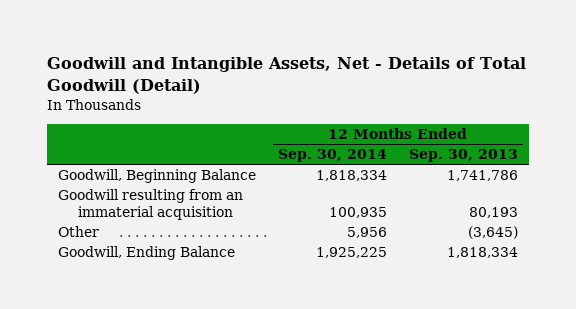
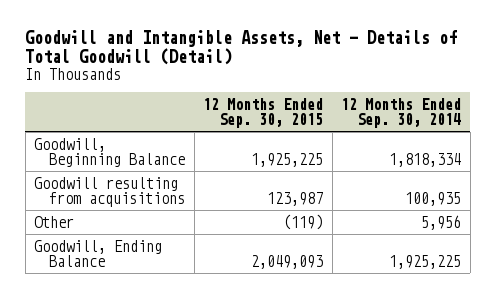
[409,149,519,163] Sep. 30, 2013 -> none
none -> [203,97,324,129] 12 Months Ended Sep. 30, 2015
[58,189,244,220] Goodwill resulting from an immaterial acquisition -> [34,176,186,207] Goodwill resulting from acquisitions

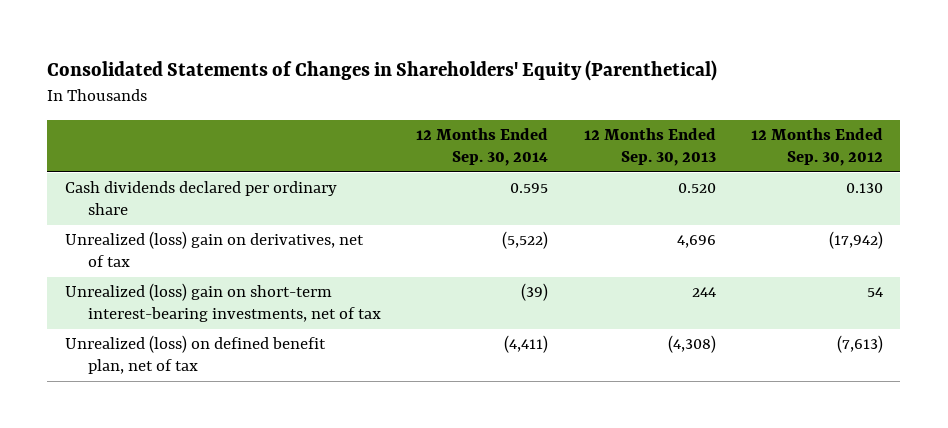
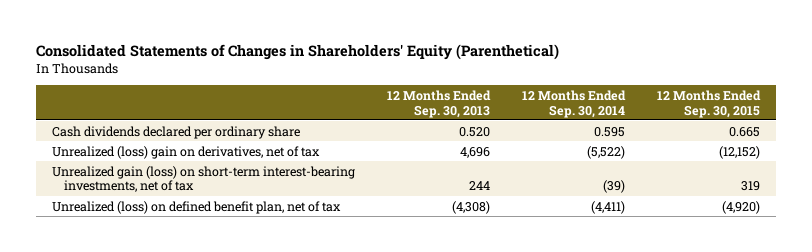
[750,128,883,166] 12 Months Ended Sep. 30, 2012 -> none
none -> [656,89,761,118] 12 Months Ended Sep. 30, 2015
[64,283,382,322] Unrealized (loss) gain on short-term interest-bearing investments, net of tax -> [52,165,356,193] Unrealized gain (loss) on short-term interest-bearing investments, net of tax

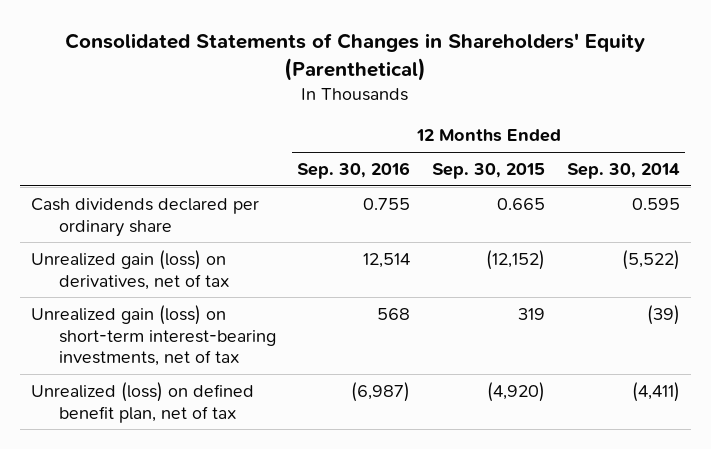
[387,89,492,118] 12 Months Ended Sep. 30, 2013 -> none
none -> [297,162,411,180] Sep. 30, 2016
[52,145,321,159] Unrealized (loss) gain on derivatives, net of tax -> [30,250,229,290] Unrealized gain (loss) on derivatives, net of tax

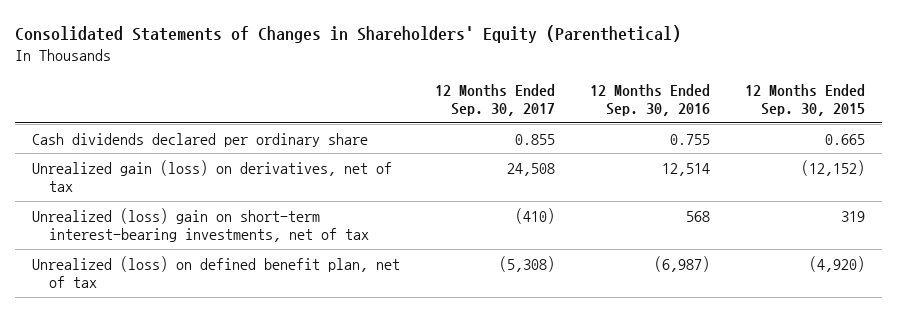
[566,163,680,180] Sep. 30, 2014 -> none
none -> [435,83,556,117] 12 Months Ended Sep. 30, 2017
[30,305,276,367] Unrealized gain (loss) on short-term interest-bearing investments, net of tax -> [32,207,370,243] Unrealized (loss) gain on short-term interest-bearing investments, net of tax

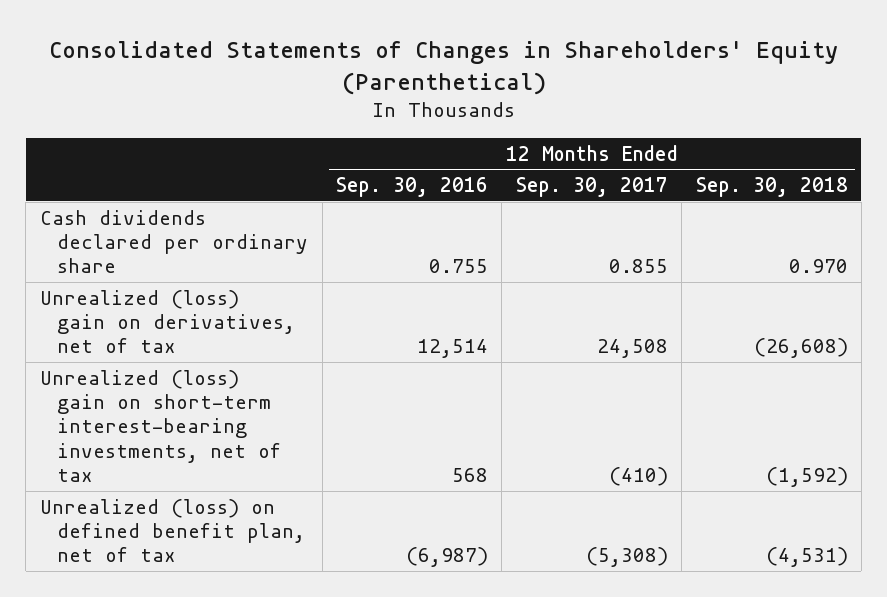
[744,83,865,117] 12 Months Ended Sep. 30, 2015 -> none
none -> [695,177,848,198] Sep. 30, 2018
[32,159,393,193] Unrealized gain (loss) on derivatives, net of tax -> [39,289,296,354] Unrealized (loss) gain on derivatives, net of tax

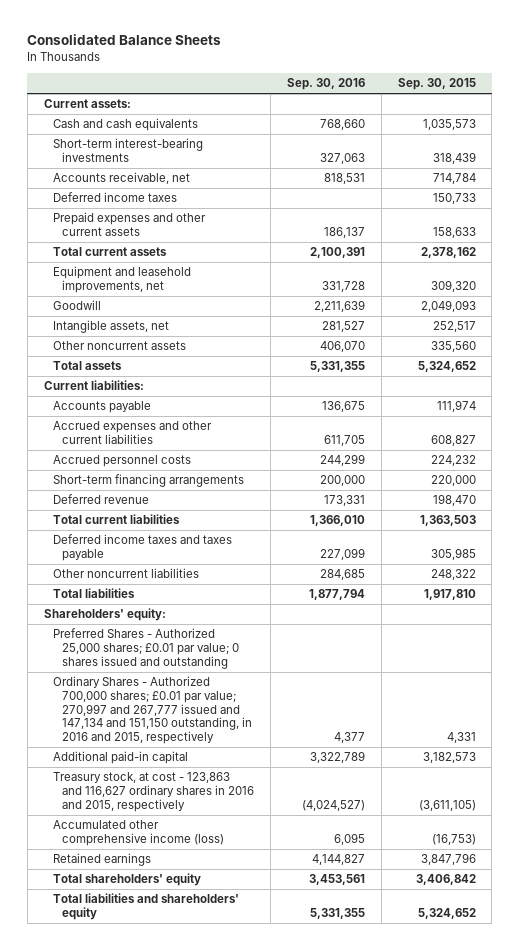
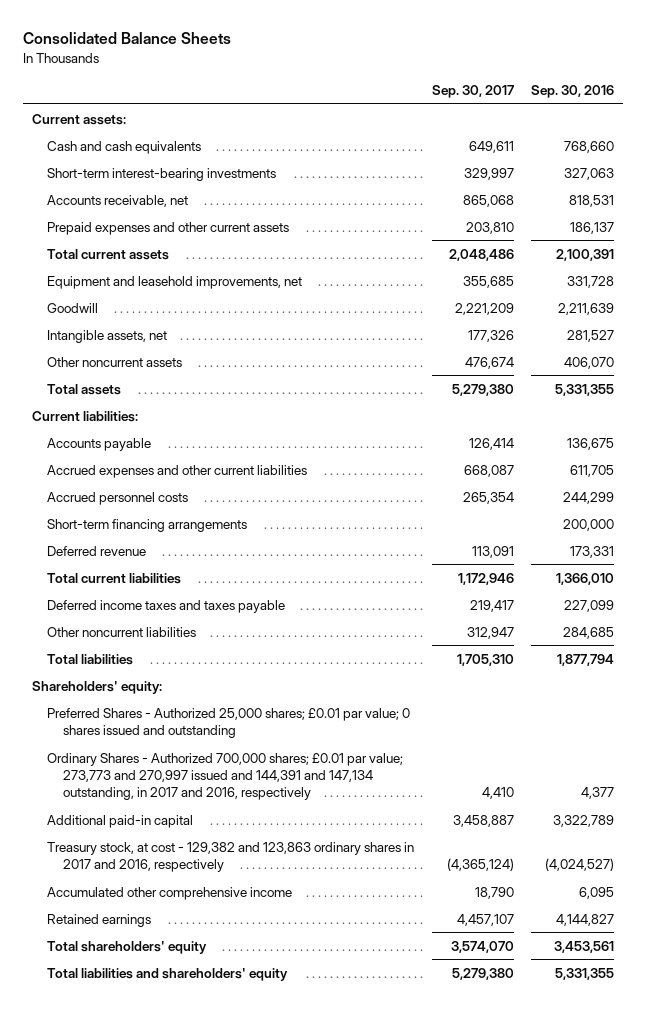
[397,78,476,91] Sep. 30, 2015 -> none
none -> [431,85,514,99] Sep. 30, 2017
[52,192,177,203] Deferred income taxes -> none
[52,676,253,745] Ordinary Shares - Authorized 700,000 shares; £0.01 par value; 270,997 and 267,777 issued and 147,134 and 151,150 outstanding, in 2016 and 2015, respectively -> [47,752,404,801] Ordinary Shares - Authorized 700,000 shares; £0.01 par value; 273,773 and 270,997 issued and 144,391 and 147,134 outstanding, in 2017 and 2016, respectively
[52,772,255,812] Treasury stock, at cost - 123,863 and 116,627 ordinary shares in 2016 and 2015, respectively -> [47,841,415,872] Treasury stock, at cost - 129,382 and 123,863 ordinary shares in 2017 and 2016, respectively
[52,820,225,847] Accumulated other comprehensive income (loss) -> [47,886,293,900] Accumulated other comprehensive income

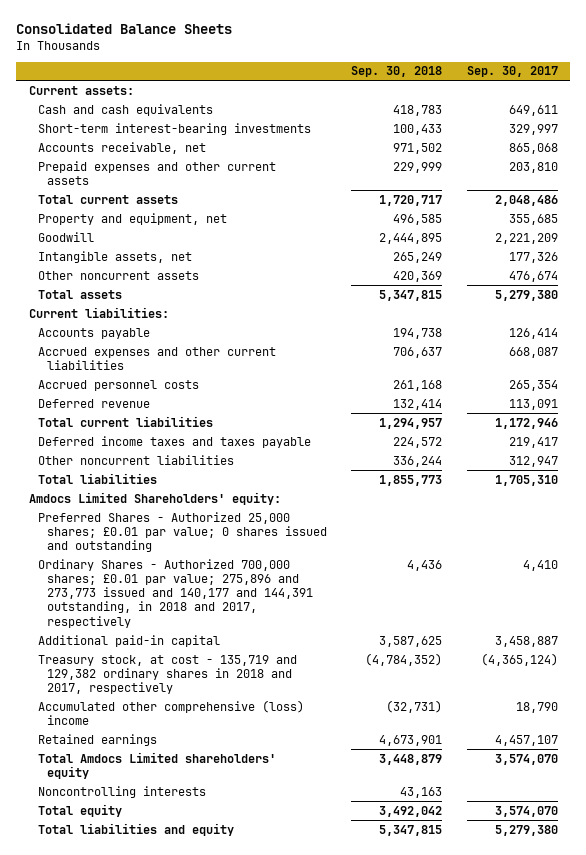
[530,85,614,99] Sep. 30, 2016 -> none
none -> [351,66,443,78] Sep. 30, 2018
[47,275,303,289] Equipment and leasehold improvements, net -> [37,212,227,225] Property and equipment, net
[47,518,248,532] Short-term financing arrangements -> none
[31,680,162,694] Shareholders' equity: -> [28,491,281,505] Amdocs Limited Shareholders' equity:
[47,752,404,801] Ordinary Shares - Authorized 700,000 shares; £0.01 par value; 273,773 and 270,997 issued and 144,391 and 147,134 outstanding, in 2017 and 2016, respectively -> [37,558,313,628] Ordinary Shares - Authorized 700,000 shares; £0.01 par value; 275,896 and 273,773 issued and 140,177 and 144,391 outstanding, in 2018 and 2017, respectively
[47,841,415,872] Treasury stock, at cost - 129,382 and 123,863 ordinary shares in 2017 and 2016, respectively -> [37,654,297,695] Treasury stock, at cost - 135,719 and 129,382 ordinary shares in 2018 and 2017, respectively
[47,886,293,900] Accumulated other comprehensive income -> [37,699,304,725] Accumulated other comprehensive (loss) income
[47,940,208,954] Total shareholders' equity -> [37,751,276,779] Total Amdocs Limited shareholders' equity
none -> [37,785,206,798] Noncontrolling interests
none -> [37,803,122,817] Total equity
[47,967,289,981] Total liabilities and shareholders' equity -> [37,822,234,836] Total liabilities and equity

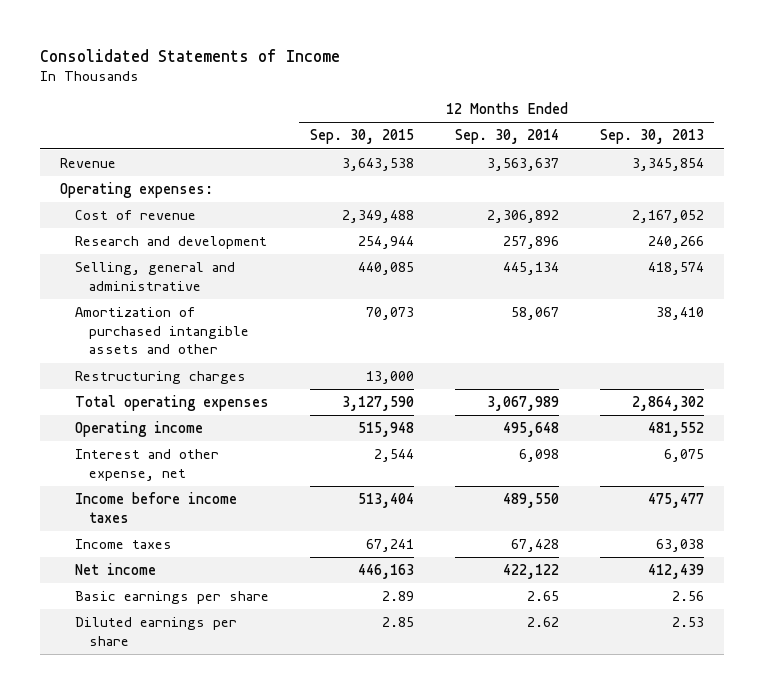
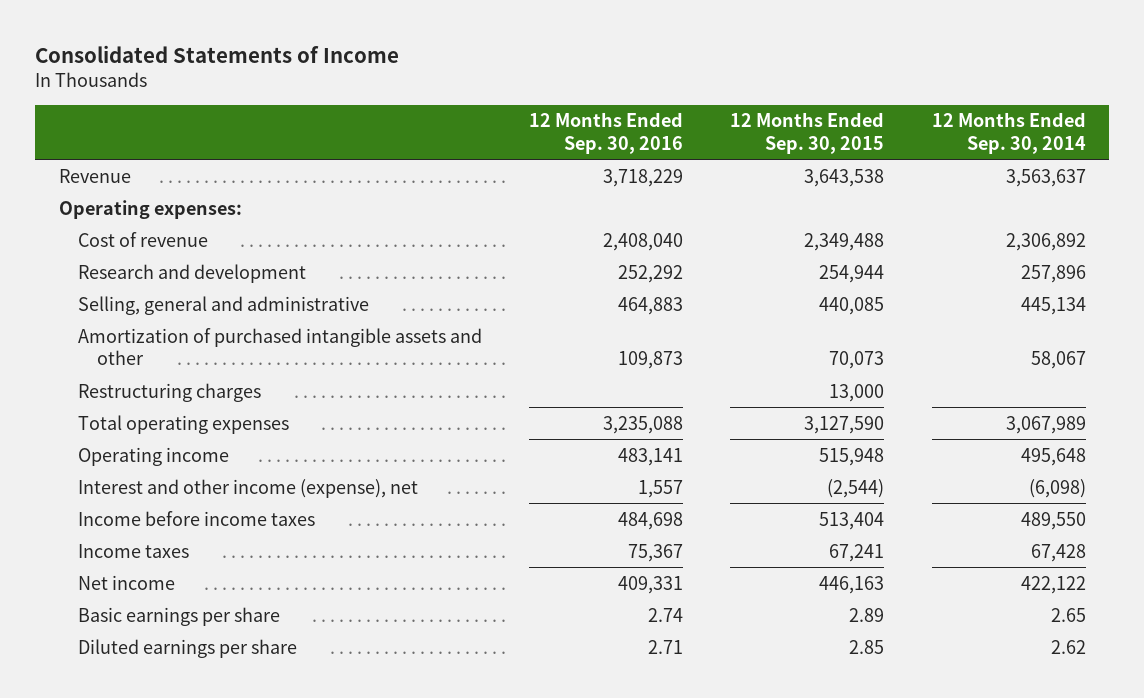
[599,129,704,145] Sep. 30, 2013 -> none
none -> [529,112,684,154] 12 Months Ended Sep. 30, 2016
[74,449,219,481] Interest and other expense, net -> [77,478,418,498] Interest and other income (expense), net
[373,449,414,463] 2,544 -> [827,478,885,498] (2,544)
[518,449,559,463] 6,098 -> [1028,478,1086,498] (6,098)

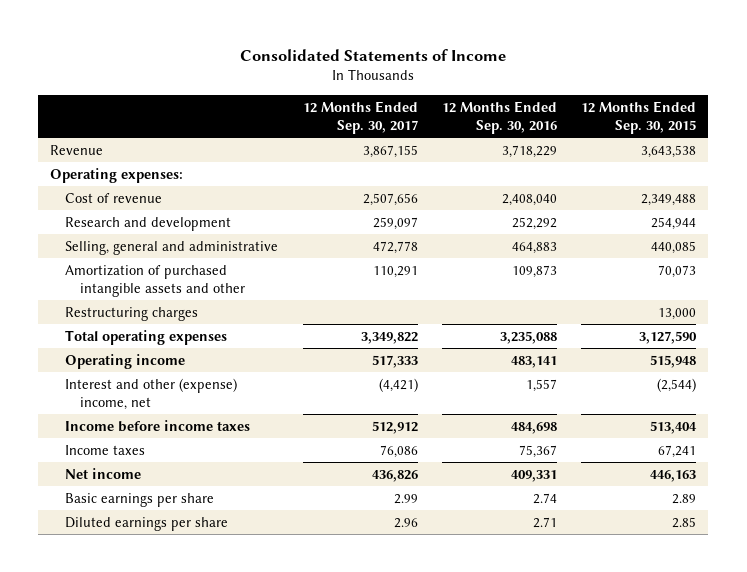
[931,112,1086,154] 12 Months Ended Sep. 30, 2014 -> none
none -> [302,100,418,134] 12 Months Ended Sep. 30, 2017
[77,478,418,498] Interest and other income (expense), net -> [65,377,238,411] Interest and other (expense) income, net

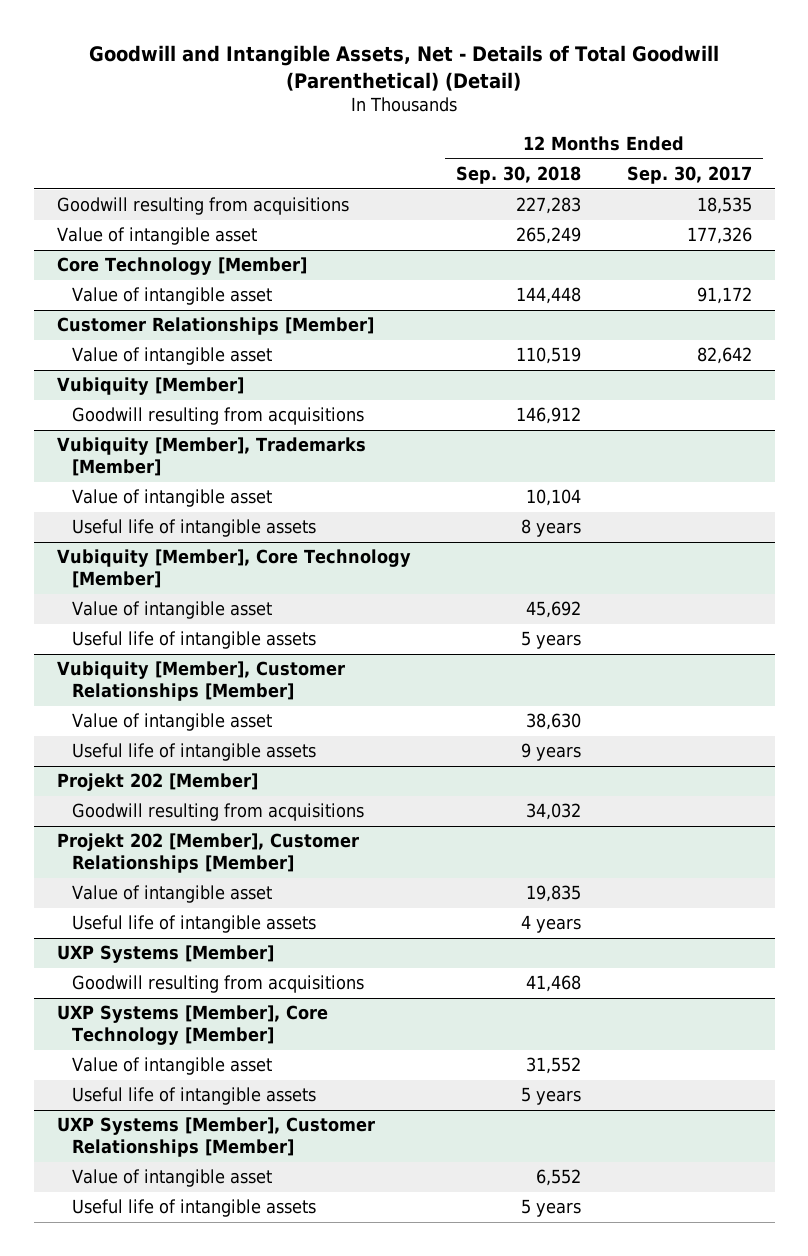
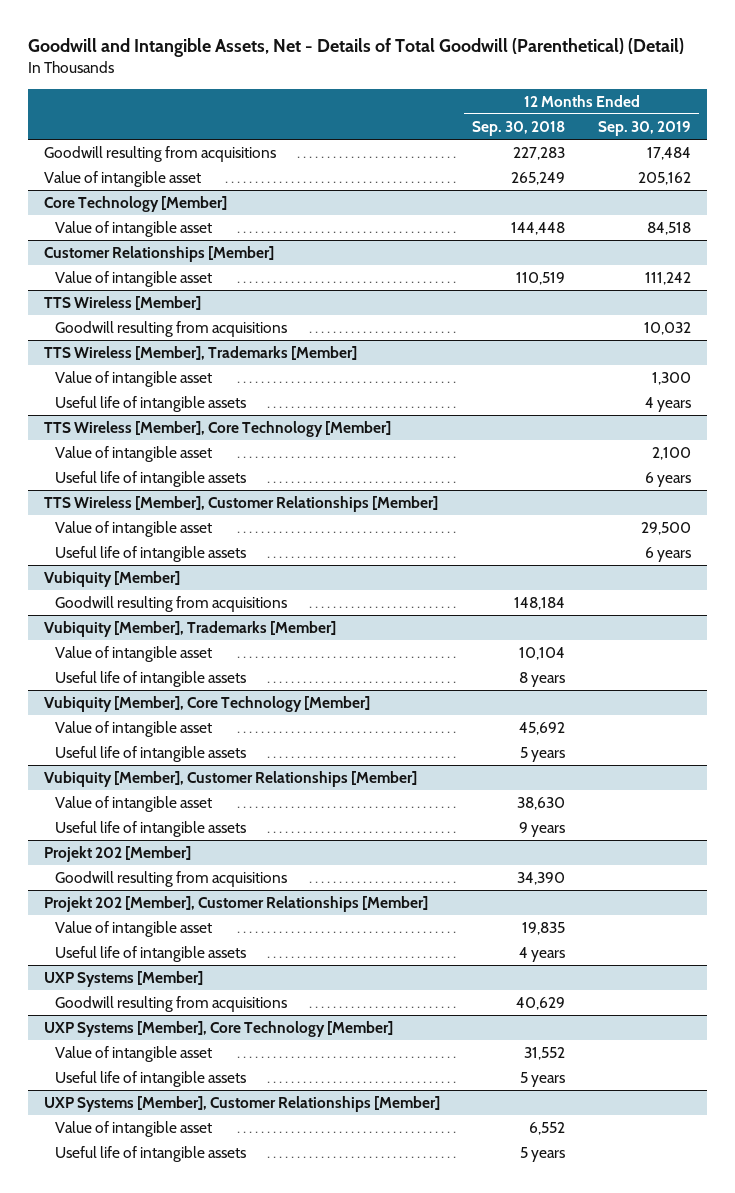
[626,166,752,185] Sep. 30, 2017 -> none
none -> [597,121,691,137] Sep. 30, 2019
none -> [44,296,202,311] TTS Wireless [Member]
none -> [55,321,288,338] Goodwill resulting from acquisitions
none -> [44,346,358,361] TTS Wireless [Member], Trademarks [Member]
none -> [55,371,213,388] Value of intangible asset
none -> [55,396,247,413] Useful life of intangible assets
none -> [44,421,392,438] TTS Wireless [Member], Core Technology [Member]
none -> [55,446,213,463] Value of intangible asset
none -> [55,471,247,488] Useful life of intangible assets
none -> [44,496,439,513] TTS Wireless [Member], Customer Relationships [Member]
none -> [55,521,213,538] Value of intangible asset
none -> [55,546,247,563] Useful life of intangible assets
[516,407,582,425] 146,912 -> [514,597,566,611] 148,184
[526,803,582,821] 34,032 -> [517,872,566,886] 34,390
[526,975,582,993] 41,468 -> [516,997,566,1011] 40,629

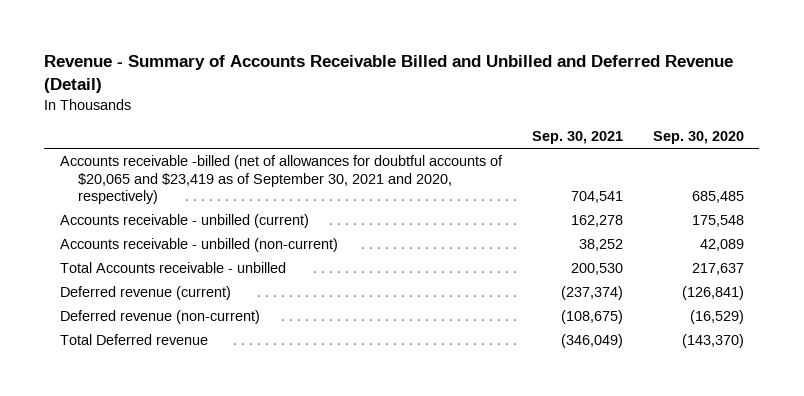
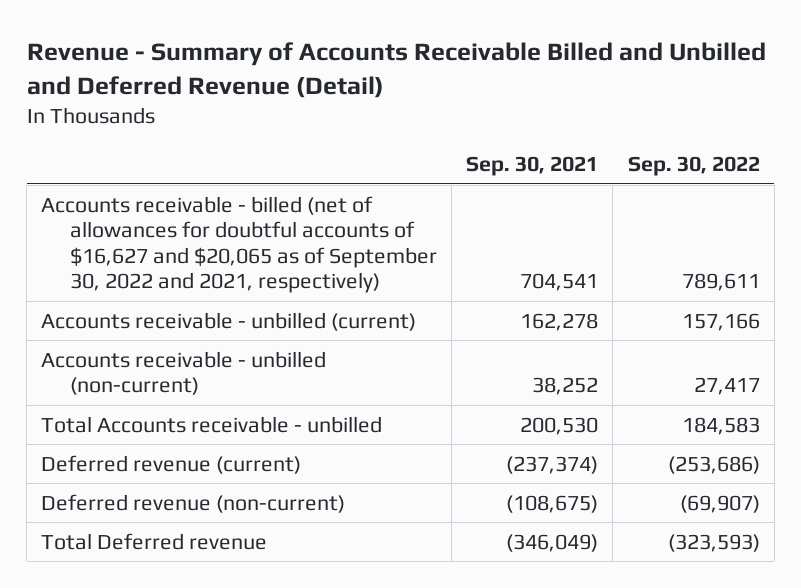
[653,131,745,145] Sep. 30, 2020 -> none
none -> [627,155,760,176] Sep. 30, 2022
[59,154,503,205] Accounts receivable -billed (net of allowances for doubtful accounts of $20,065 and $23,419 as of September 30, 2021 and 2020, respectively) -> [41,195,437,294] Accounts receivable - billed (net of allowances for doubtful accounts of $16,627 and $20,065 as of September 30, 2022 and 2021, respectively)

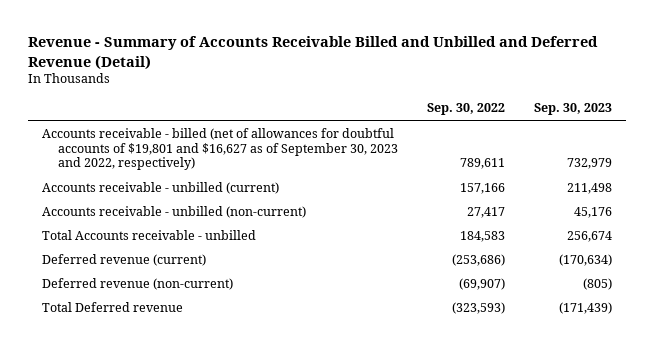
[466,155,599,176] Sep. 30, 2021 -> none
none -> [533,103,612,116] Sep. 30, 2023
[41,195,437,294] Accounts receivable - billed (net of allowances for doubtful accounts of $16,627 and $20,065 as of September 30, 2022 and 2021, respectively) -> [42,127,399,171] Accounts receivable - billed (net of allowances for doubtful accounts of $19,801 and $16,627 as of September 30, 2023 and 2022, respectively)

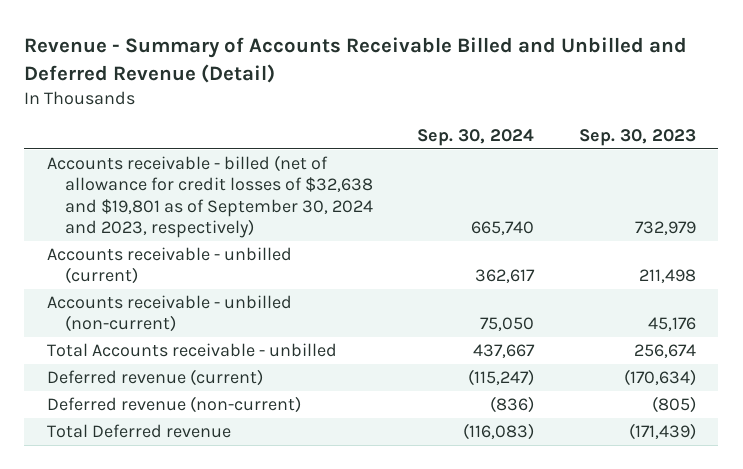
[427,103,506,116] Sep. 30, 2022 -> none
none -> [417,128,535,146] Sep. 30, 2024
[42,127,399,171] Accounts receivable - billed (net of allowances for doubtful accounts of $19,801 and $16,627 as of September 30, 2023 and 2022, respectively) -> [46,155,373,238] Accounts receivable - billed (net of allowance for credit losses of $32,638 and $19,801 as of September 30, 2024 and 2023, respectively)

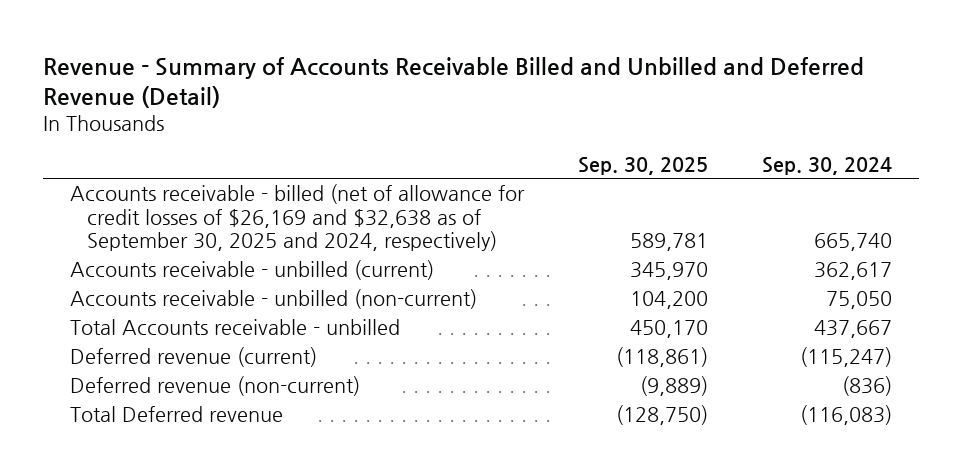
[578,128,696,146] Sep. 30, 2023 -> none
none -> [578,156,709,175] Sep. 30, 2025
[46,155,373,238] Accounts receivable - billed (net of allowance for credit losses of $32,638 and $19,801 as of September 30, 2024 and 2023, respectively) -> [70,184,526,252] Accounts receivable - billed (net of allowance for credit losses of $26,169 and $32,638 as of September 30, 2025 and 2024, respectively)

